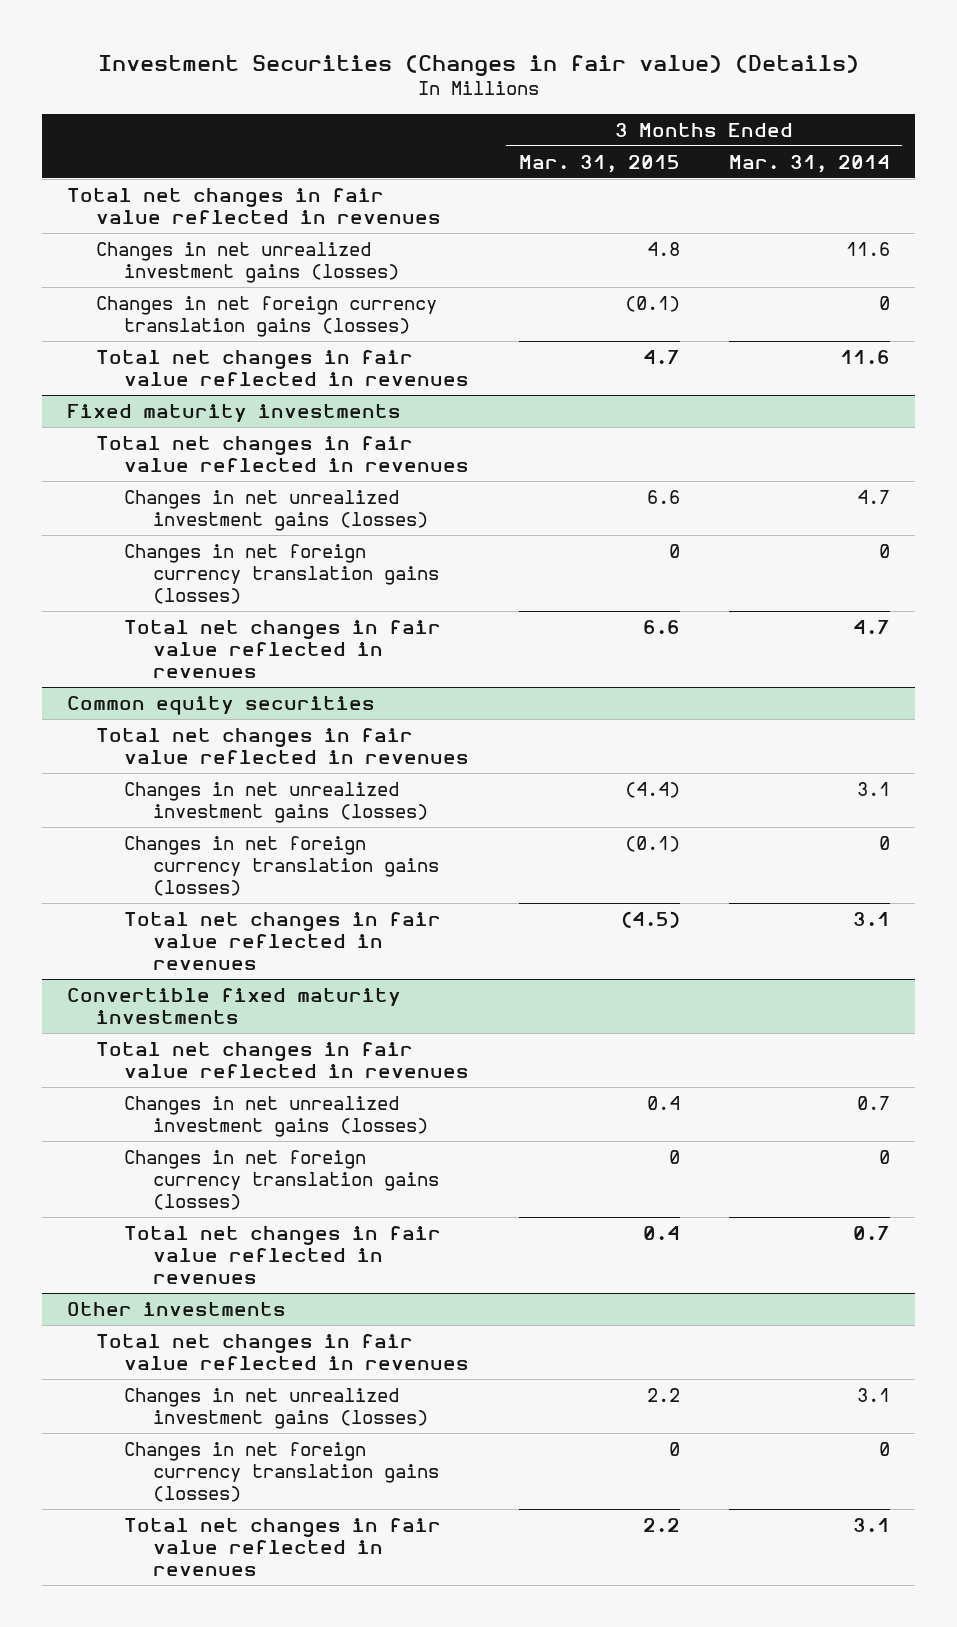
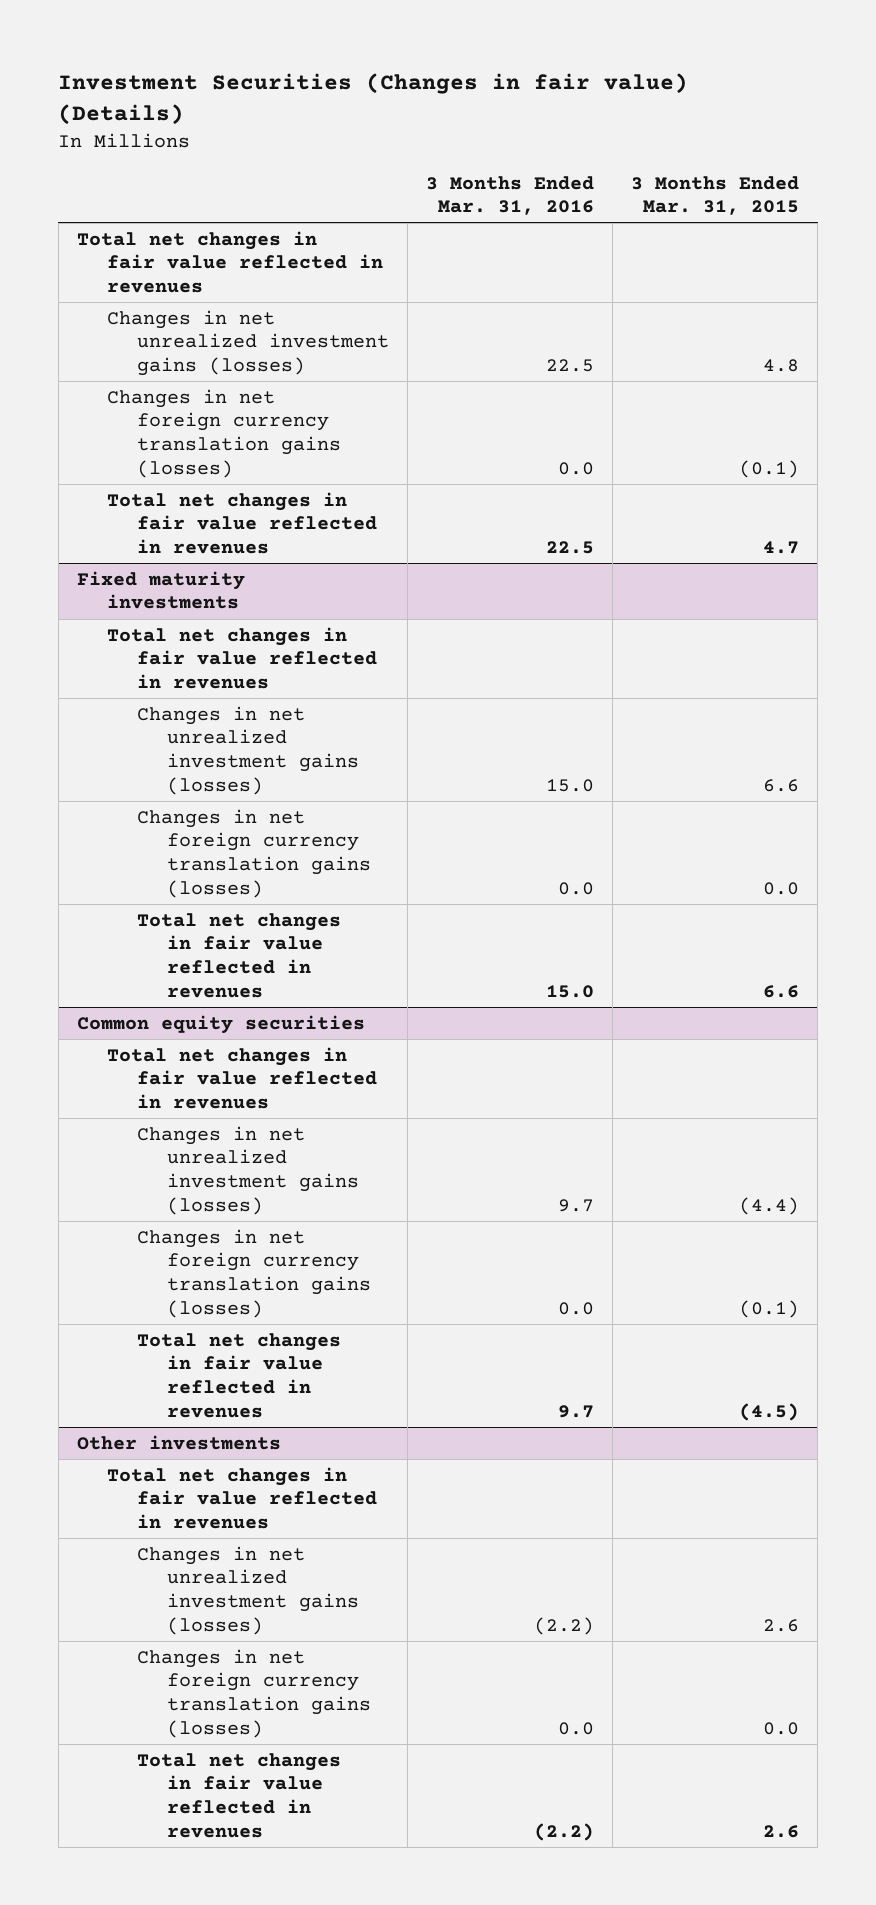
[729,154,891,173] Mar. 31, 2014 -> none
none -> [426,175,595,216] 3 Months Ended Mar. 31, 2016
[668,543,680,558] 0 -> [763,881,800,895] 0.0
[66,987,401,1024] Convertible fixed maturity investments -> none
[95,1041,470,1078] Total net changes in fair value reflected in revenues -> none
[124,1095,428,1137] Changes in net unrealized investment gains (losses) -> none
[124,1149,439,1210] Changes in net foreign currency translation gains (losses) -> none
[124,1225,442,1284] Total net changes in fair value reflected in revenues -> none
[646,1387,680,1402] 2.2 -> [763,1618,800,1632] 2.6
[668,1441,680,1456] 0 -> [763,1721,800,1735] 0.0
[642,1517,680,1532] 2.2 -> [763,1824,800,1838] 2.6

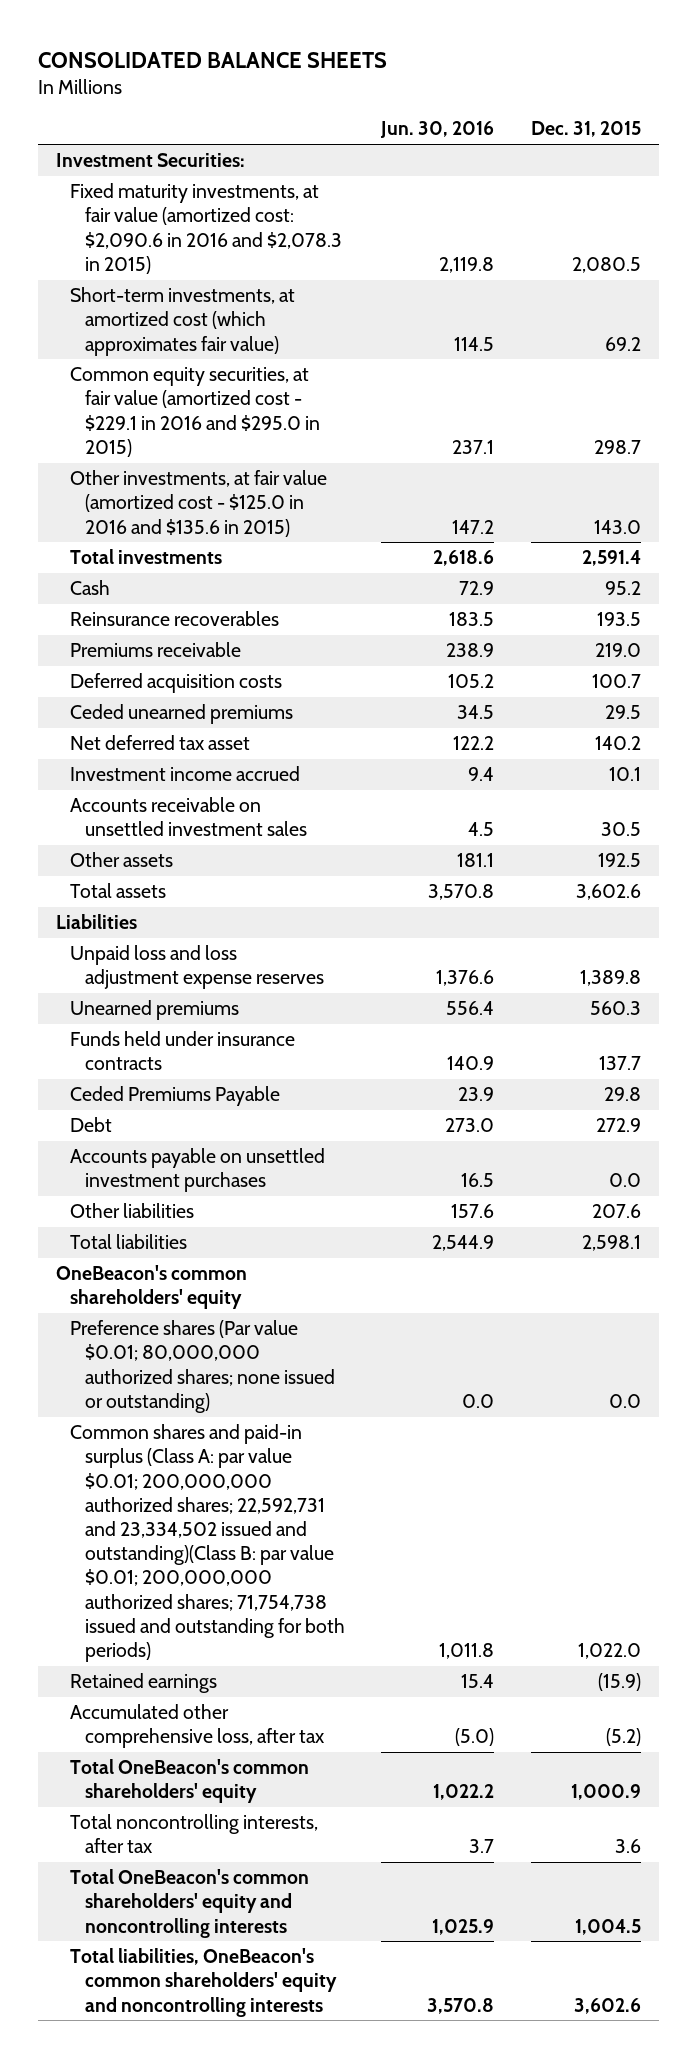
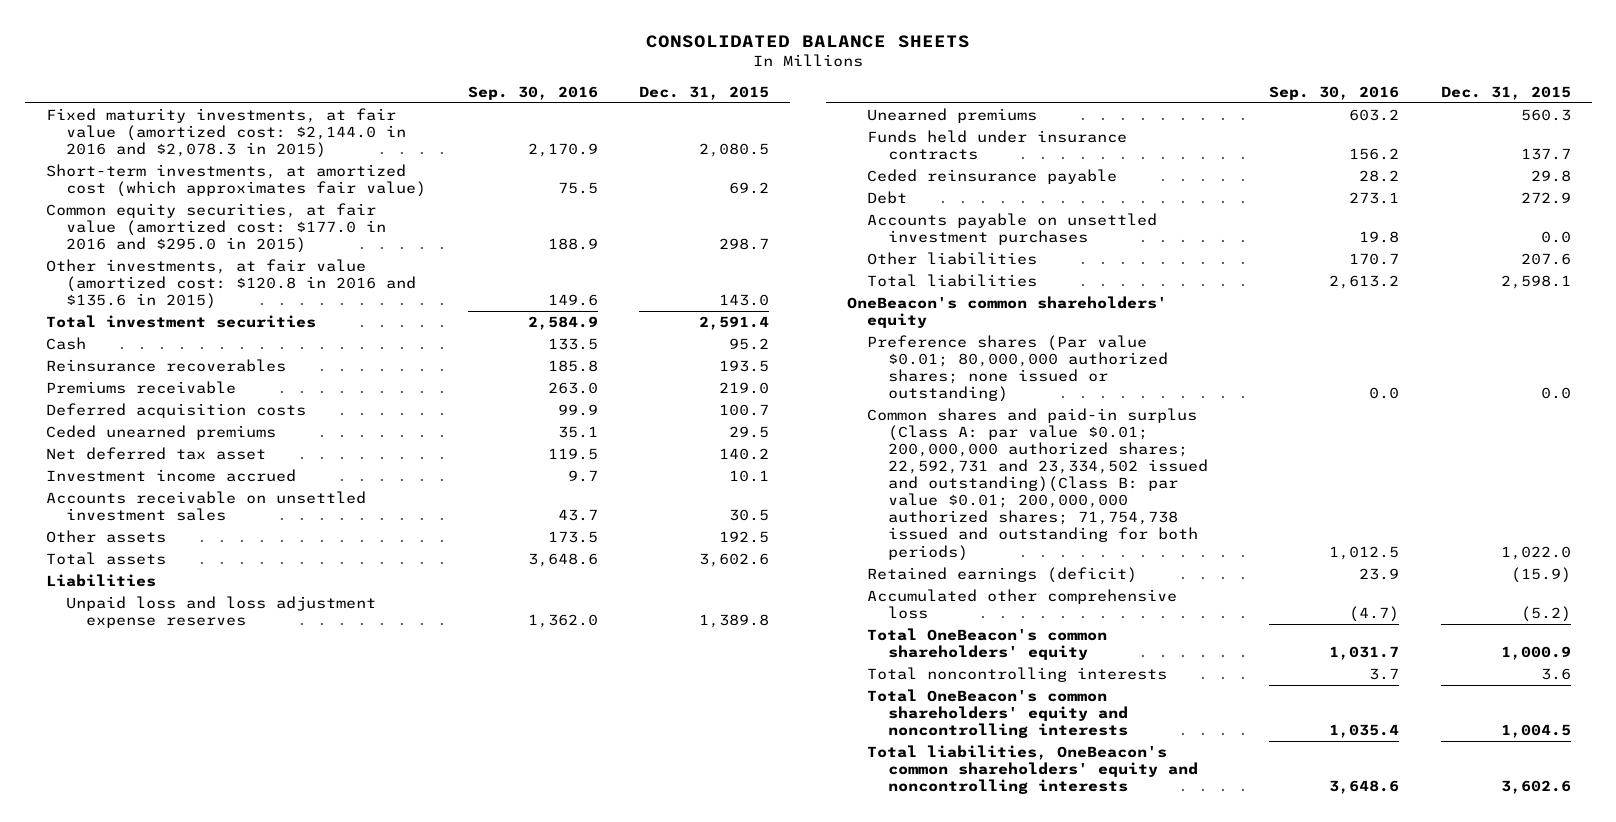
[380,121,495,139] Jun. 30, 2016 -> none
none -> [467,85,598,100] Sep. 30, 2016
[55,153,245,168] Investment Securities: -> none
[70,183,342,274] Fixed maturity investments, at fair value (amortized cost: $2,090.6 in 2016 and $2,078.3 in 2015) -> [45,108,406,159] Fixed maturity investments, at fair value (amortized cost: $2,144.0 in 2016 and $2,078.3 in 2015)
[70,367,320,457] Common equity securities, at fair value (amortized cost - $229.1 in 2016 and $295.0 in 2015) -> [45,203,386,254] Common equity securities, at fair value (amortized cost: $177.0 in 2016 and $295.0 in 2015)
[70,470,328,537] Other investments, at fair value (amortized cost - $125.0 in 2016 and $135.6 in 2015) -> [45,259,416,310] Other investments, at fair value (amortized cost: $120.8 in 2016 and $135.6 in 2015)
[70,549,223,565] Total investments -> [45,315,316,329] Total investment securities
[70,1086,281,1107] Ceded Premiums Payable -> [867,169,1118,185] Ceded reinsurance payable
[70,1673,218,1694] Retained earnings -> [867,567,1138,584] Retained earnings (deficit)
[70,1704,325,1749] Accumulated other comprehensive loss, after tax -> [867,589,1178,620] Accumulated other comprehensive loss
[70,1814,319,1854] Total noncontrolling interests, after tax -> [867,667,1168,683] Total noncontrolling interests

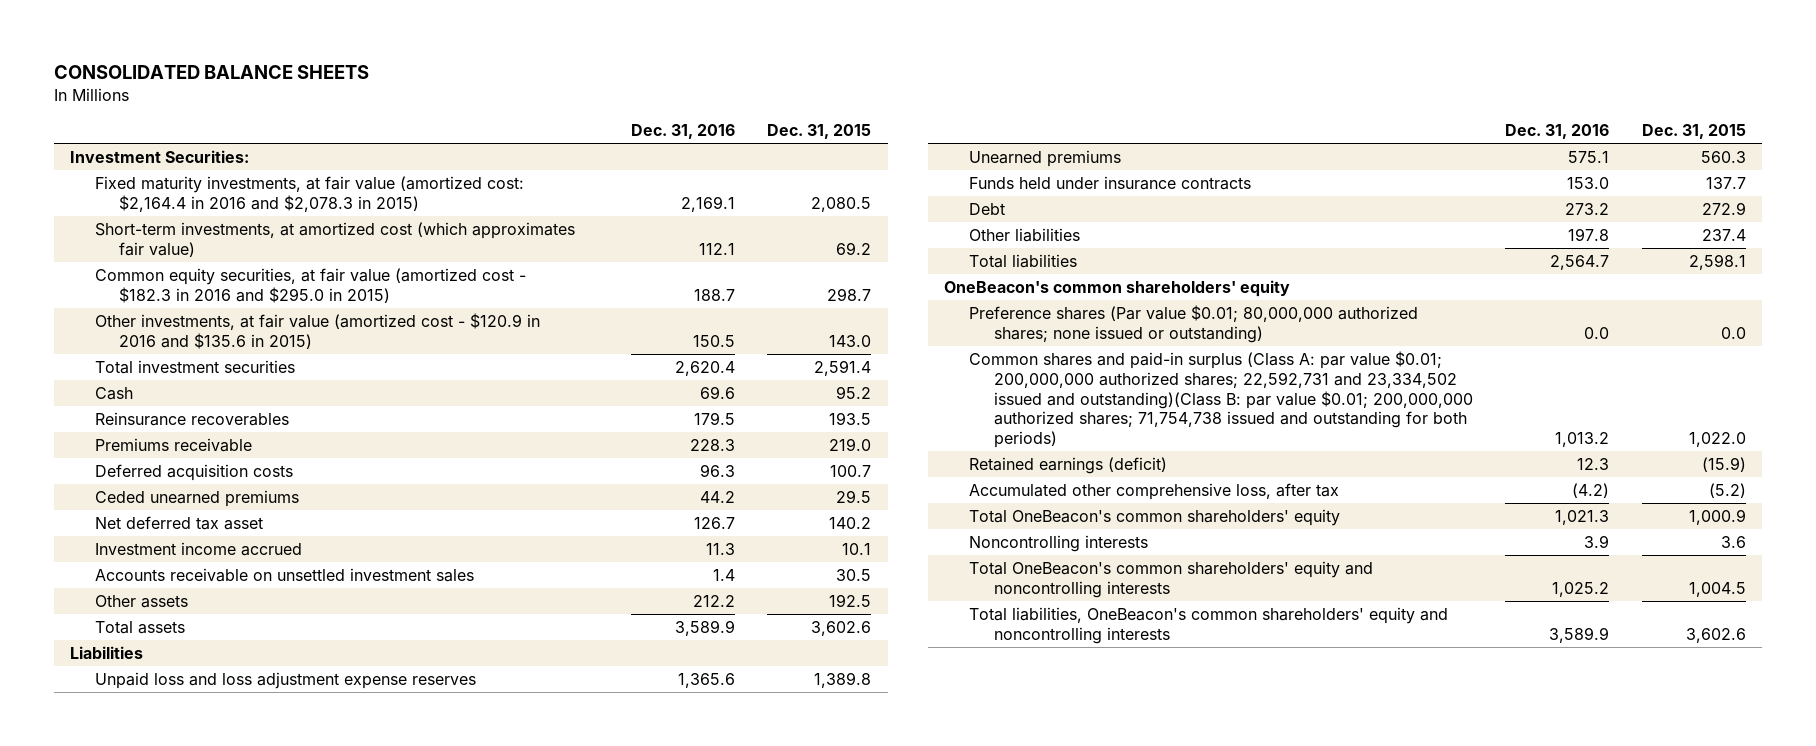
[467,85,598,100] Sep. 30, 2016 -> none
none -> [630,124,735,140] Dec. 31, 2016
none -> [70,150,250,164] Investment Securities:
[45,108,406,159] Fixed maturity investments, at fair value (amortized cost: $2,144.0 in 2016 and $2,078.3 in 2015) -> [94,176,524,212] Fixed maturity investments, at fair value (amortized cost: $2,164.4 in 2016 and $2,078.3 in 2015)
[45,203,386,254] Common equity securities, at fair value (amortized cost: $177.0 in 2016 and $295.0 in 2015) -> [94,268,526,303] Common equity securities, at fair value (amortized cost - $182.3 in 2016 and $295.0 in 2015)
[45,259,416,310] Other investments, at fair value (amortized cost: $120.8 in 2016 and $135.6 in 2015) -> [94,313,540,349] Other investments, at fair value (amortized cost - $120.9 in 2016 and $135.6 in 2015)
[867,169,1118,185] Ceded reinsurance payable -> none
[867,213,1158,246] Accounts payable on unsettled investment purchases -> none
[1520,253,1571,266] 207.6 -> [1701,229,1746,242] 237.4
[867,589,1178,620] Accumulated other comprehensive loss -> [969,483,1340,501] Accumulated other comprehensive loss, after tax
[867,667,1168,683] Total noncontrolling interests -> [969,535,1149,553] Noncontrolling interests

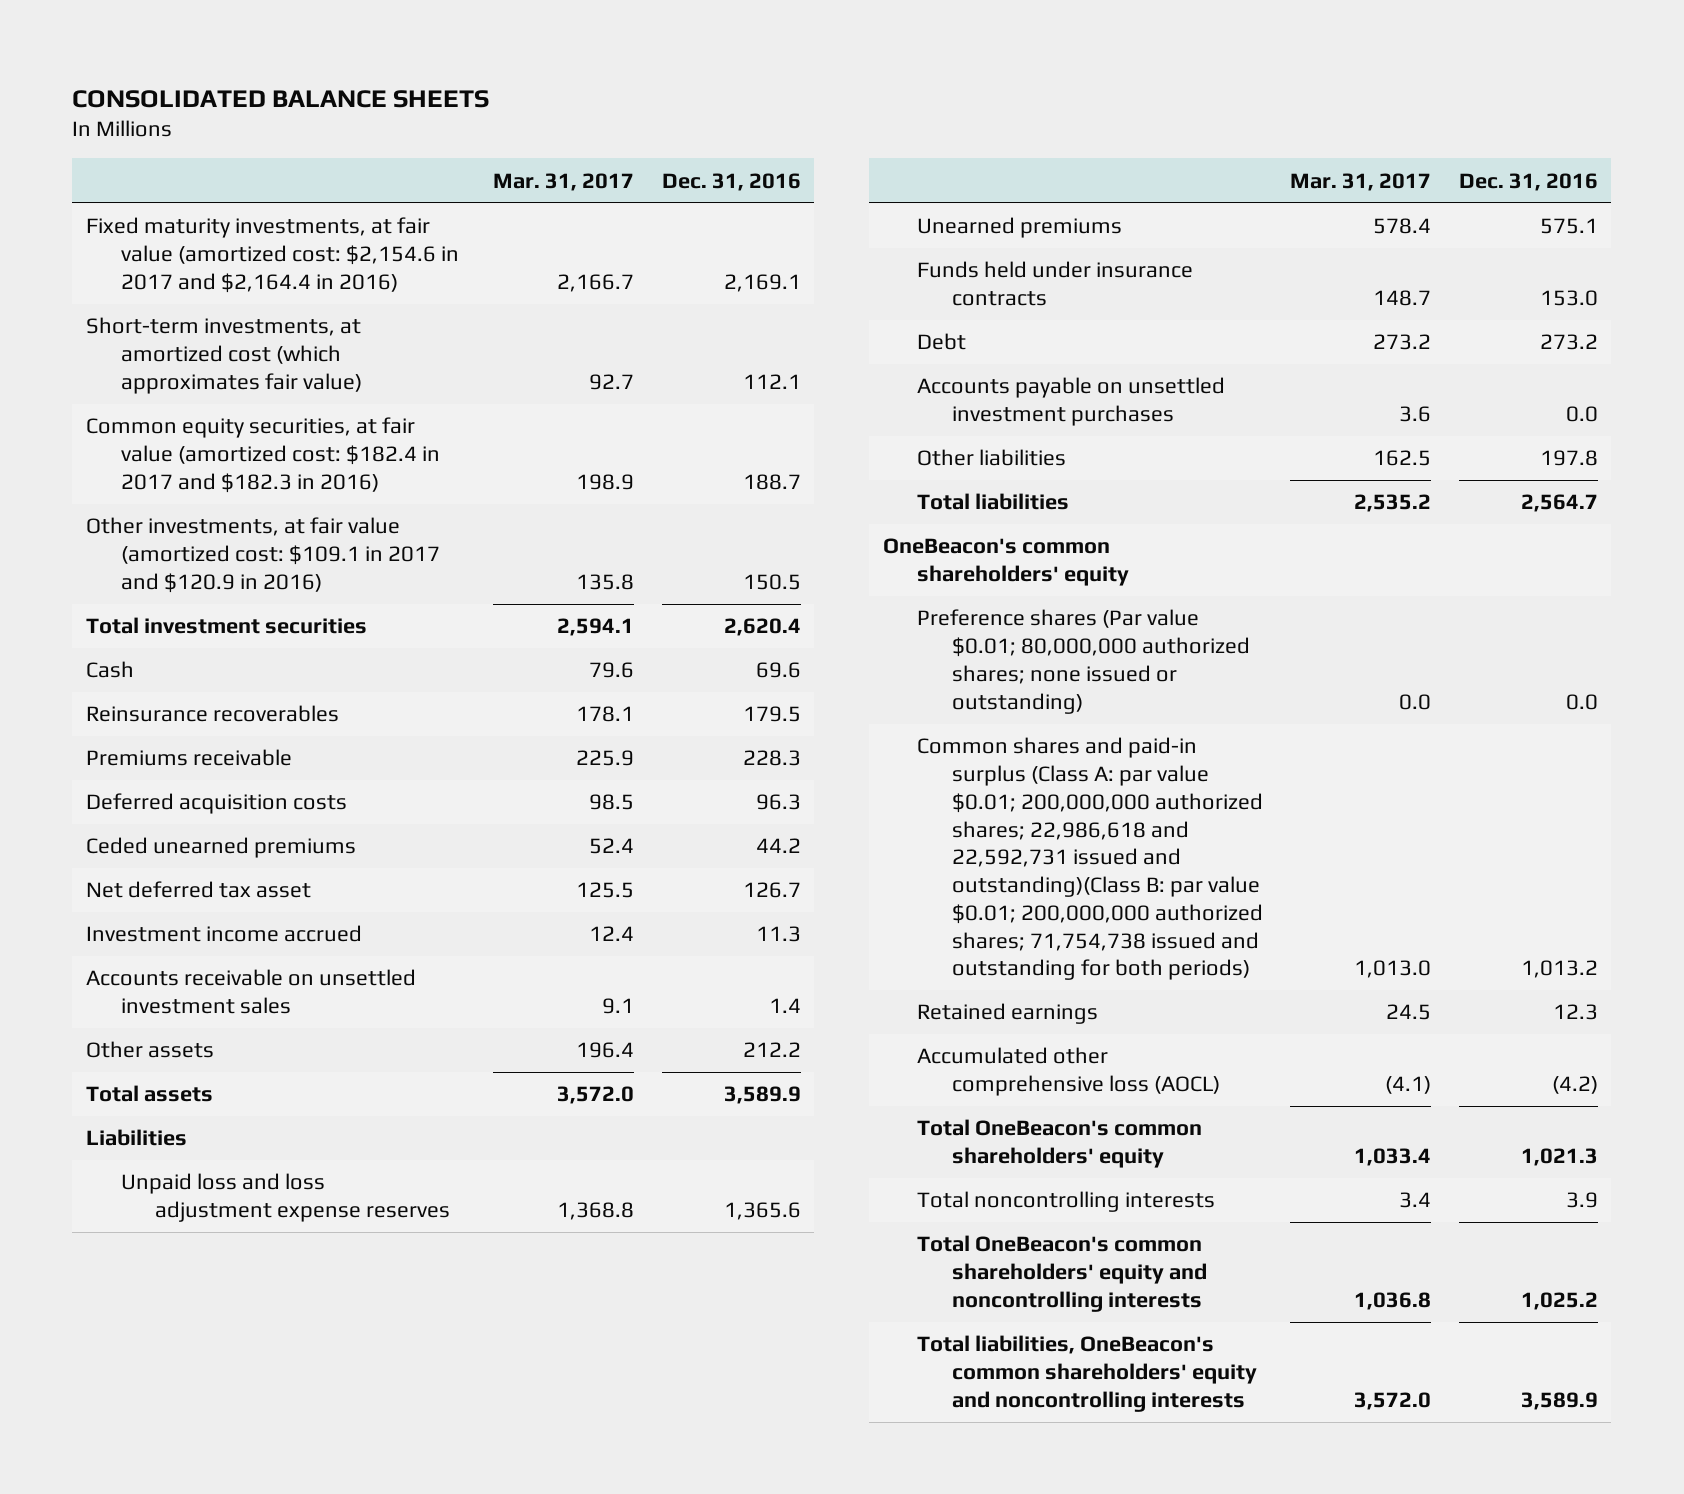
[767,124,872,140] Dec. 31, 2015 -> none
none -> [493,172,635,191] Mar. 31, 2017
[70,150,250,164] Investment Securities: -> none
[94,176,524,212] Fixed maturity investments, at fair value (amortized cost: $2,164.4 in 2016 and $2,078.3 in 2015) -> [86,217,459,293] Fixed maturity investments, at fair value (amortized cost: $2,154.6 in 2017 and $2,164.4 in 2016)
[94,268,526,303] Common equity securities, at fair value (amortized cost - $182.3 in 2016 and $295.0 in 2015) -> [86,417,440,493] Common equity securities, at fair value (amortized cost: $182.4 in 2017 and $182.3 in 2016)
[94,313,540,349] Other investments, at fair value (amortized cost - $120.9 in 2016 and $135.6 in 2015) -> [86,517,440,593] Other investments, at fair value (amortized cost: $109.1 in 2017 and $120.9 in 2016)
none -> [917,377,1226,427] Accounts payable on unsettled investment purchases
[969,351,1473,449] Common shares and paid-in surplus (Class A: par value $0.01; 200,000,000 authorized shares; 22,592,731 and 23,334,502 issued and outstanding)(Class B: par value $0.01; 200,000,000 authorized shares; 71,754,738 issued and outstanding for both periods) -> [917,737,1264,981] Common shares and paid-in surplus (Class A: par value $0.01; 200,000,000 authorized shares; 22,986,618 and 22,592,731 issued and outstanding)(Class B: par value $0.01; 200,000,000 authorized shares; 71,754,738 issued and outstanding for both periods)
[969,457,1168,475] Retained earnings (deficit) -> [917,1003,1099,1025] Retained earnings
[969,483,1340,501] Accumulated other comprehensive loss, after tax -> [917,1047,1221,1097] Accumulated other comprehensive loss (AOCL)
[969,535,1149,553] Noncontrolling interests -> [917,1191,1216,1213] Total noncontrolling interests

